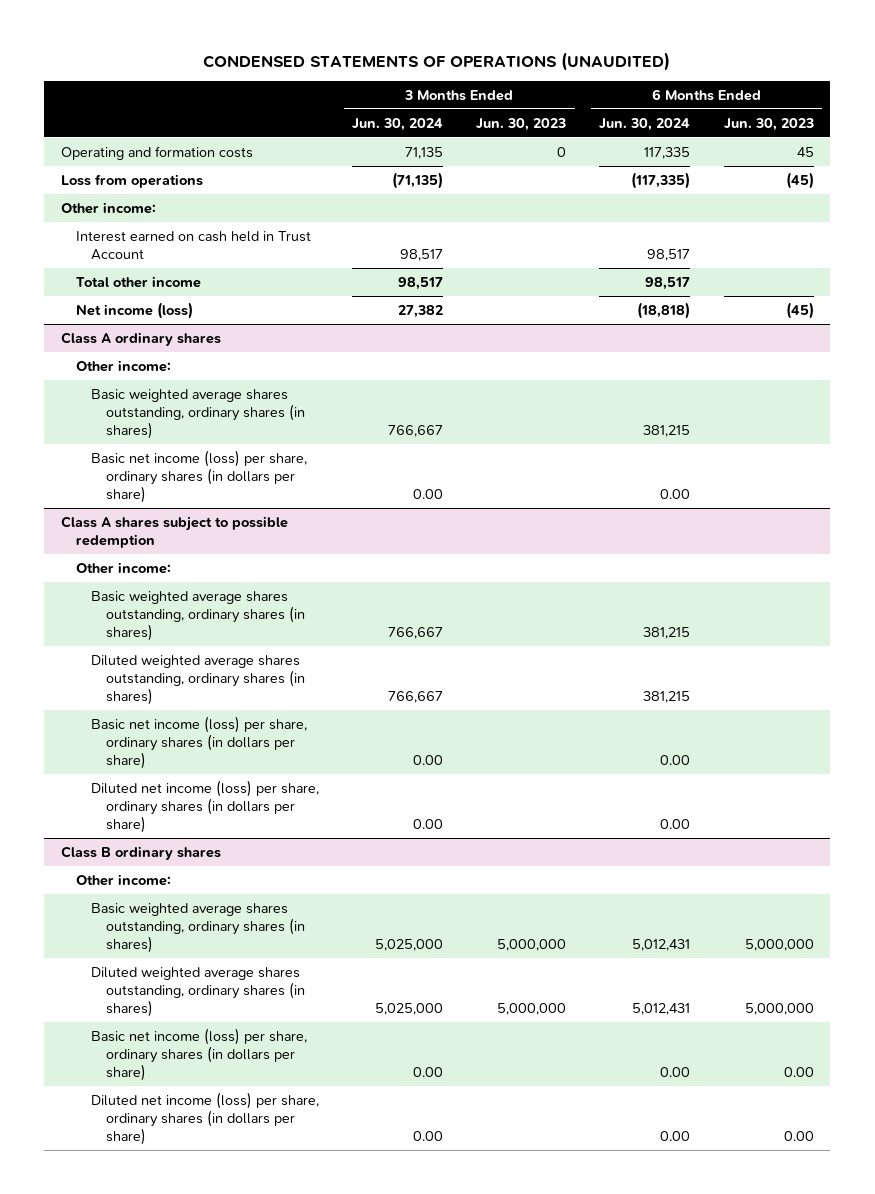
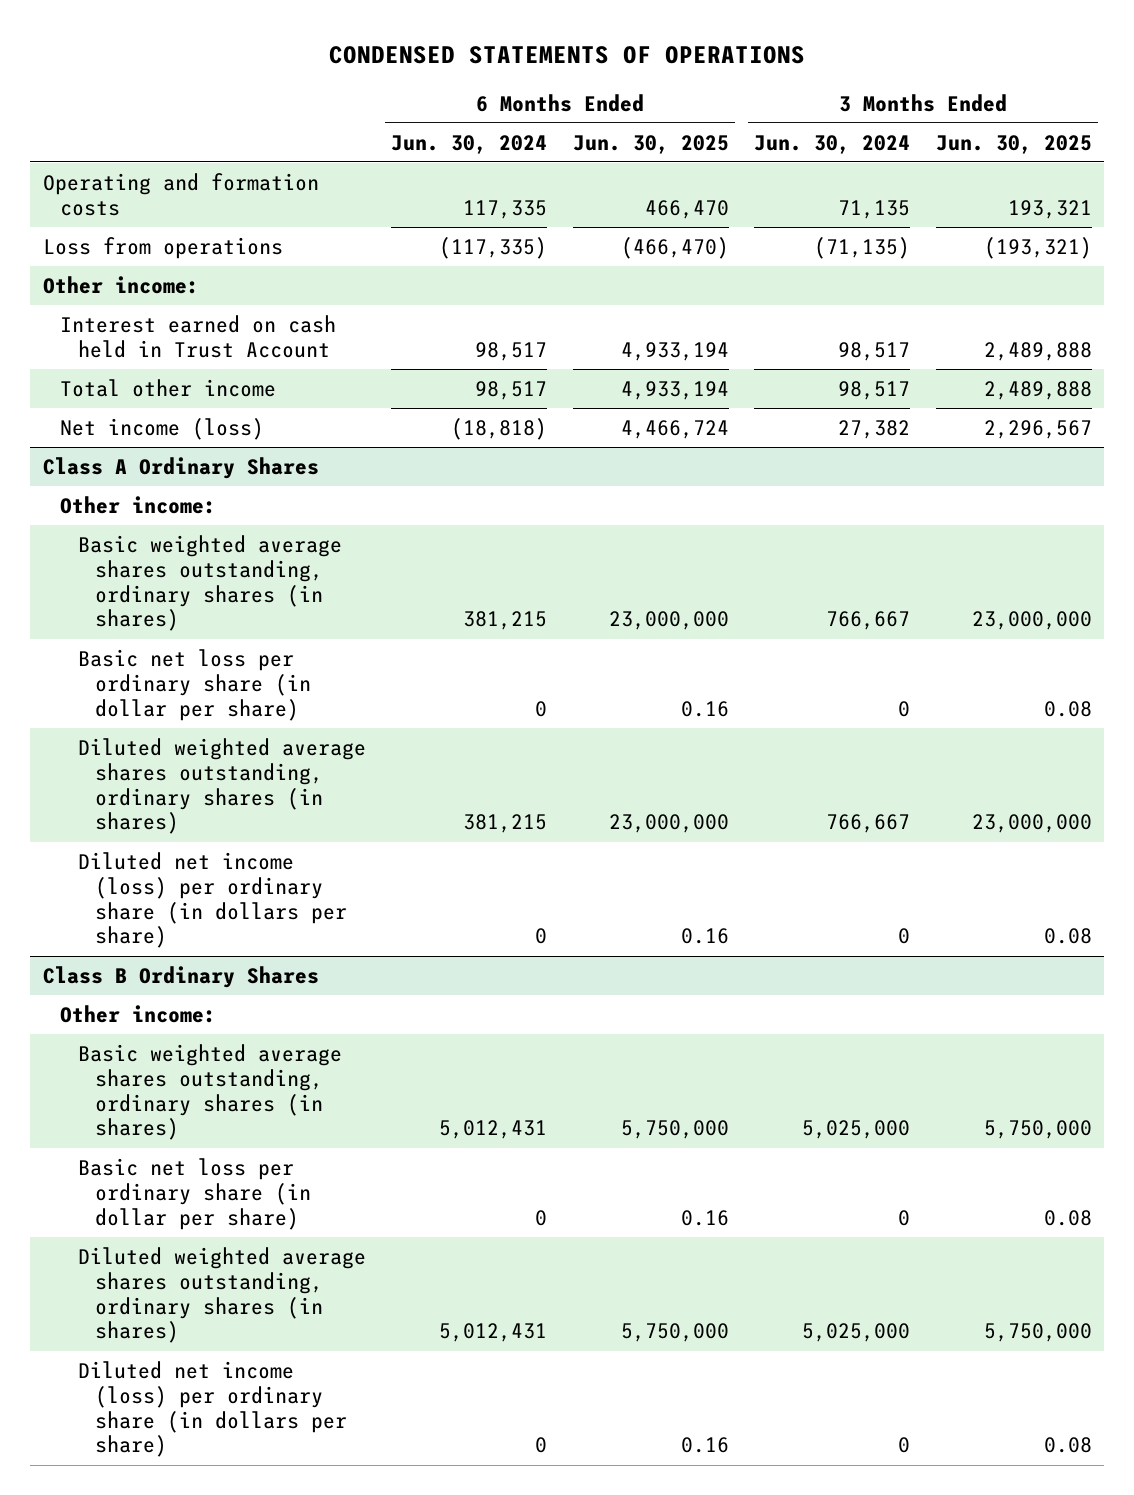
[203,51,671,71] CONDENSED STATEMENTS OF OPERATIONS (UNAUDITED) -> [329,45,806,64] CONDENSED STATEMENTS OF OPERATIONS
[476,117,567,131] Jun. 30, 2023 -> none
[723,117,814,131] Jun. 30, 2023 -> none
none -> [572,134,729,154] Jun. 30, 2025
none -> [935,134,1092,154] Jun. 30, 2025
[75,359,171,372] Other income: -> none
[90,388,305,439] Basic weighted average shares outstanding, ordinary shares (in shares) -> none
[90,449,307,503] Basic net income (loss) per share, ordinary shares (in dollars per share) -> none
[60,515,288,548] Class A shares subject to possible redemption -> none
[60,331,221,346] Class A ordinary shares -> [42,456,319,479] Class A Ordinary Shares
none -> [77,648,311,721] Basic net loss per ordinary share (in dollar per share)
[90,715,307,769] Basic net income (loss) per share, ordinary shares (in dollars per share) -> none
[90,779,319,833] Diluted net income (loss) per share, ordinary shares (in dollars per share) -> [77,851,347,949] Diluted net income (loss) per ordinary share (in dollars per share)
[412,818,443,829] 0.00 -> [898,928,911,945] 0
[660,818,691,829] 0.00 -> [535,928,548,945] 0
[60,845,221,860] Class B ordinary shares -> [42,965,319,988] Class B Ordinary Shares
none -> [77,1157,311,1230] Basic net loss per ordinary share (in dollar per share)
[90,1027,307,1081] Basic net income (loss) per share, ordinary shares (in dollars per share) -> none
[90,1091,319,1145] Diluted net income (loss) per share, ordinary shares (in dollars per share) -> [77,1360,347,1458] Diluted net income (loss) per ordinary share (in dollars per share)
[412,1130,443,1141] 0.00 -> [898,1437,911,1454] 0
[660,1130,691,1141] 0.00 -> [535,1437,548,1454] 0

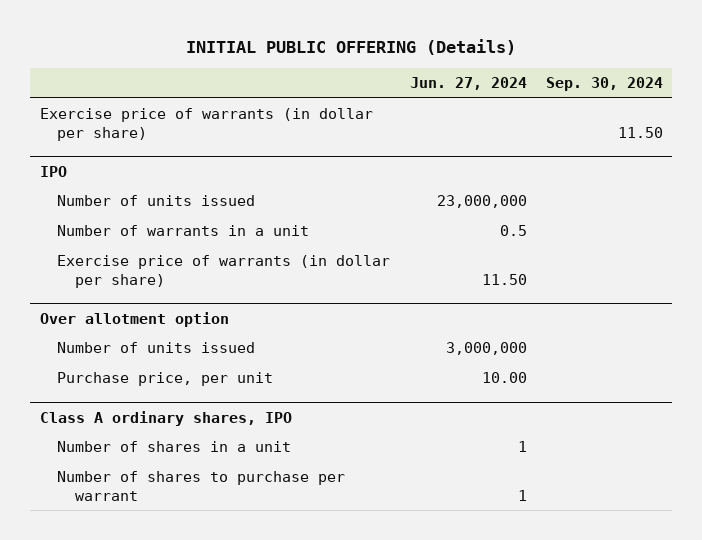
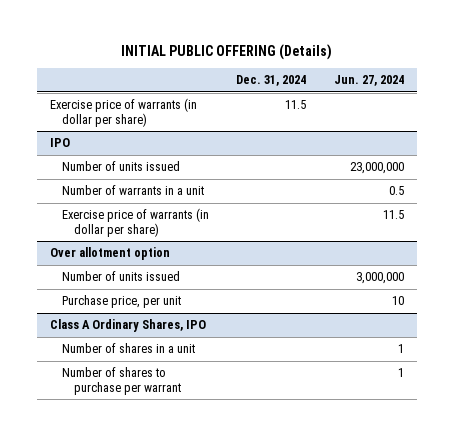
[545,77,663,92] Sep. 30, 2024 -> none
none -> [236,75,307,87] Dec. 31, 2024
[481,273,527,285] 11.50 -> [382,210,404,220] 11.5
[481,372,527,384] 10.00 -> [391,296,404,306] 10
[39,410,292,426] Class A ordinary shares, IPO -> [50,319,207,333] Class A Ordinary Shares, IPO

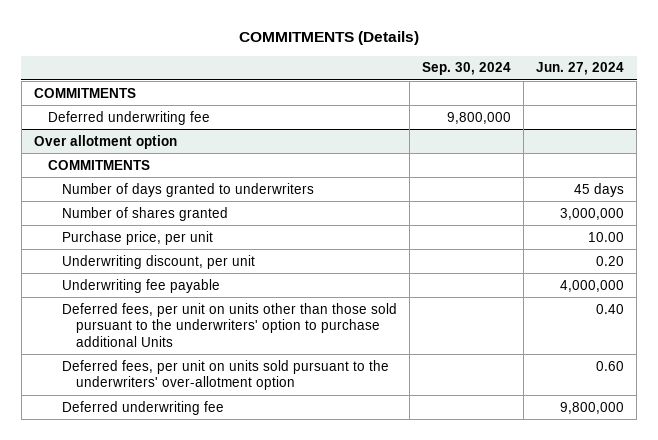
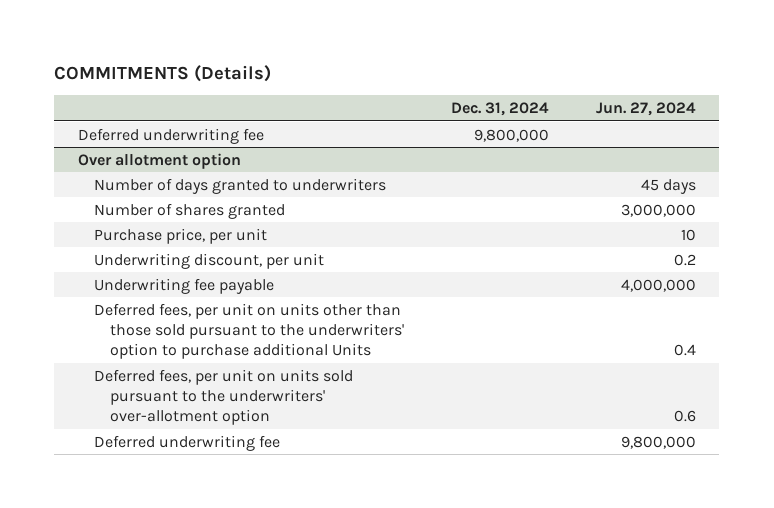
[421,62,511,76] Sep. 30, 2024 -> none
none -> [450,102,549,117] Dec. 31, 2024
[33,87,136,98] COMMITMENTS -> none
[47,159,150,170] COMMITMENTS -> none
[588,231,625,242] 10.00 -> [680,228,696,241] 10
[596,255,625,266] 0.20 -> [673,253,696,266] 0.2
[596,303,625,314] 0.40 -> [673,343,696,356] 0.4
[596,360,625,371] 0.60 -> [673,409,696,422] 0.6

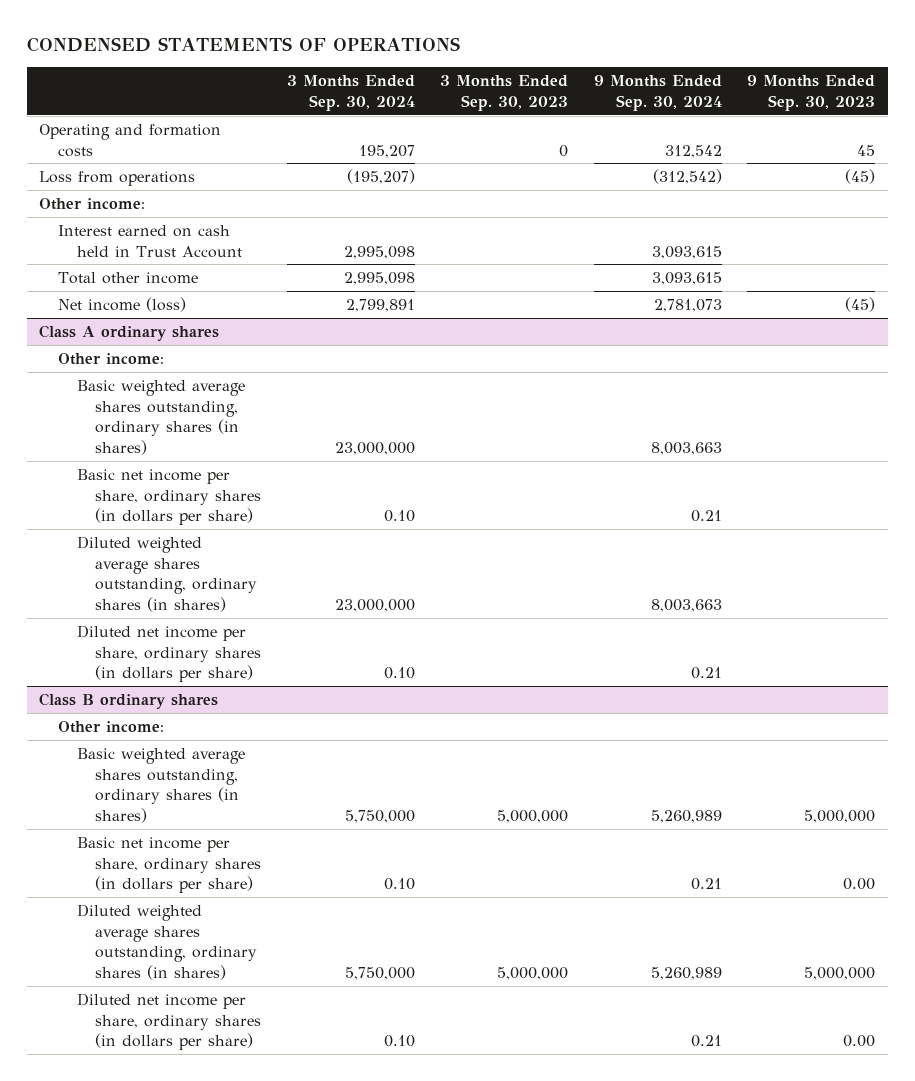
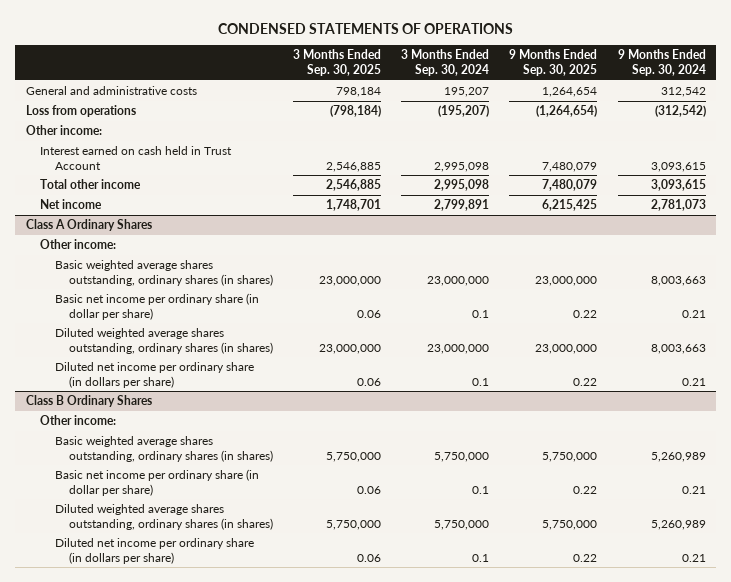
[440,75,569,112] 3 Months Ended Sep. 30, 2023 -> none
[747,75,876,112] 9 Months Ended Sep. 30, 2023 -> none
none -> [293,49,382,76] 3 Months Ended Sep. 30, 2025
none -> [509,49,598,76] 9 Months Ended Sep. 30, 2025
[39,123,222,157] Operating and formation costs -> [25,86,197,96] General and administrative costs
[57,296,186,312] Net income (loss) -> [40,199,103,210] Net income
[39,324,220,341] Class A ordinary shares -> [25,219,152,232] Class A Ordinary Shares
[76,468,262,526] Basic net income per share, ordinary shares (in dollars per share) -> [54,293,259,320] Basic net income per ordinary share (in dollar per share)
[383,510,415,523] 0.10 -> [472,309,490,318] 0.1
[76,624,262,683] Diluted net income per share, ordinary shares (in dollars per share) -> [54,362,254,388] Diluted net income per ordinary share (in dollars per share)
[383,667,415,680] 0.10 -> [472,377,490,386] 0.1
[39,692,219,709] Class B ordinary shares -> [25,395,152,408] Class B Ordinary Shares
[76,836,262,894] Basic net income per share, ordinary shares (in dollars per share) -> [54,469,259,496] Basic net income per ordinary share (in dollar per share)
[383,878,415,891] 0.10 -> [472,485,490,494] 0.1
[76,992,262,1051] Diluted net income per share, ordinary shares (in dollars per share) -> [54,538,254,564] Diluted net income per ordinary share (in dollars per share)
[383,1035,415,1048] 0.10 -> [472,553,490,562] 0.1

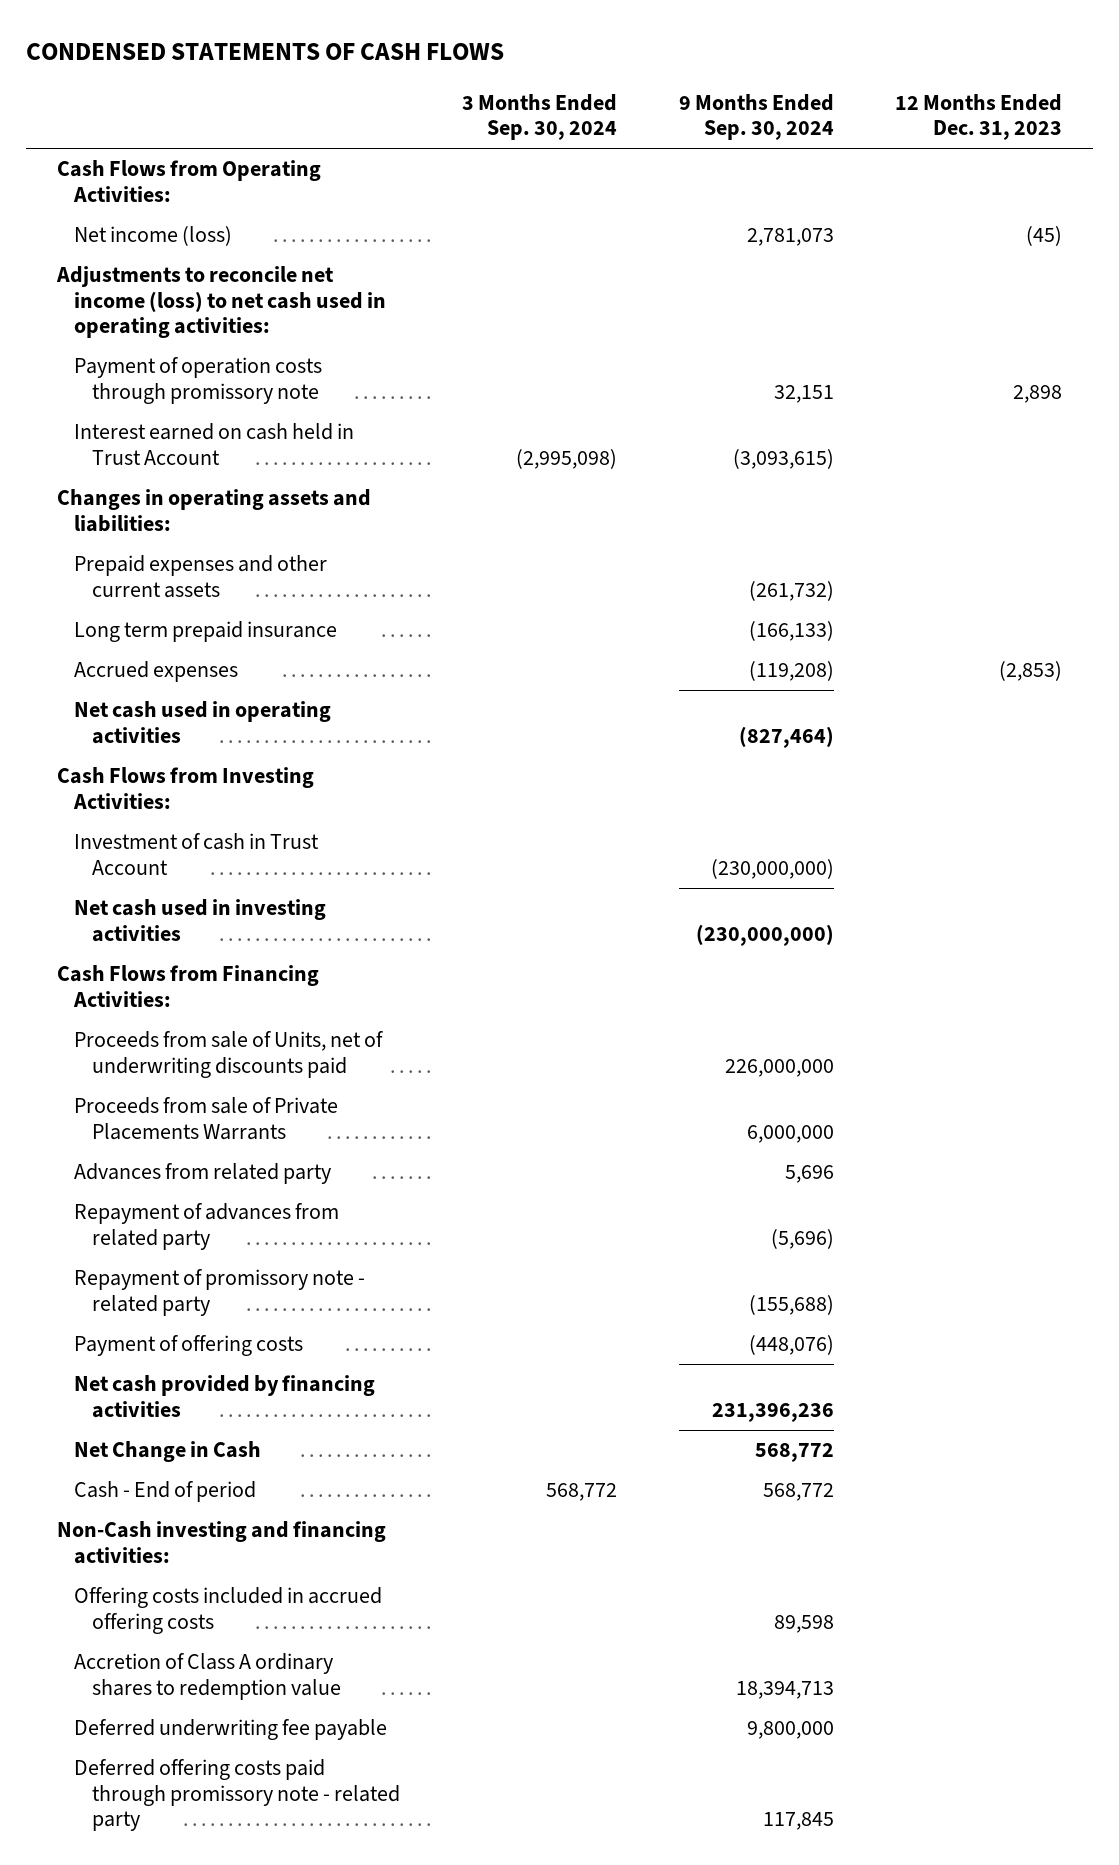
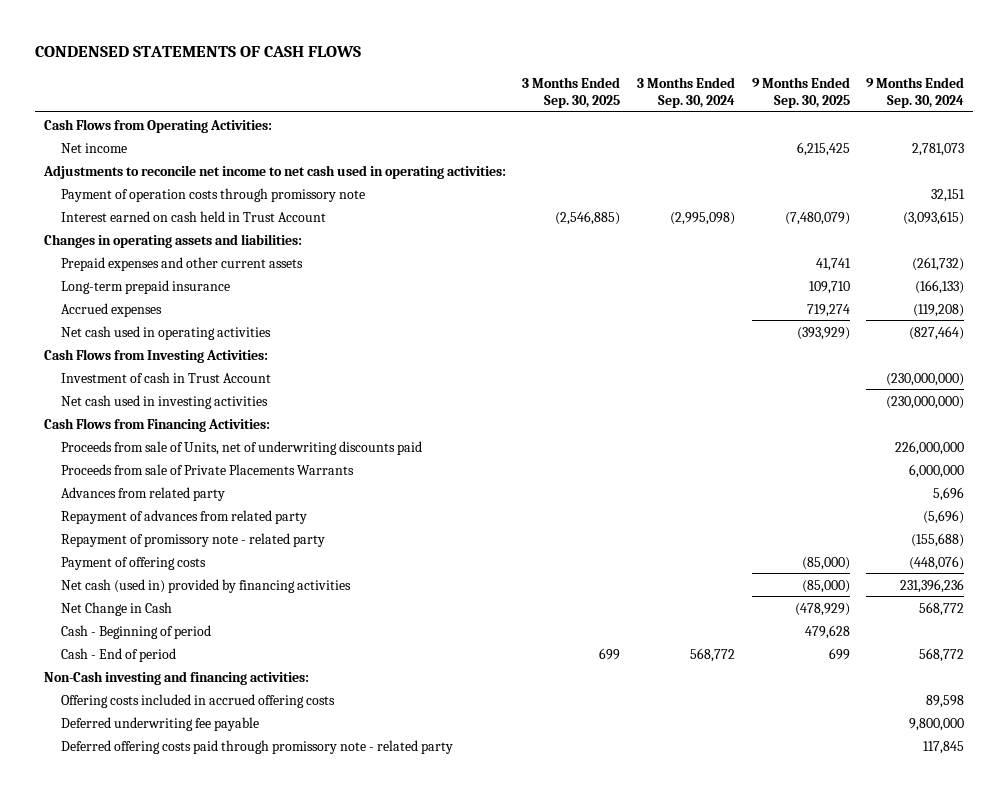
[895,93,1063,141] 12 Months Ended Dec. 31, 2023 -> none
none -> [522,77,621,108] 3 Months Ended Sep. 30, 2025
none -> [751,77,850,108] 9 Months Ended Sep. 30, 2025
[74,226,233,247] Net income (loss) -> [60,142,127,153] Net income
[55,266,387,339] Adjustments to reconcile net income (loss) to net cash used in operating activities: -> [42,164,506,179] Adjustments to reconcile net income to net cash used in operating activities:
[74,621,338,643] Long term prepaid insurance -> [60,279,230,294] Long-term prepaid insurance
[74,1375,376,1418] Net cash provided by financing activities -> [60,578,351,593] Net cash (used in) provided by financing activities
none -> [60,624,211,639] Cash - Beginning of period
[74,1653,341,1700] Accretion of Class A ordinary shares to redemption value -> none

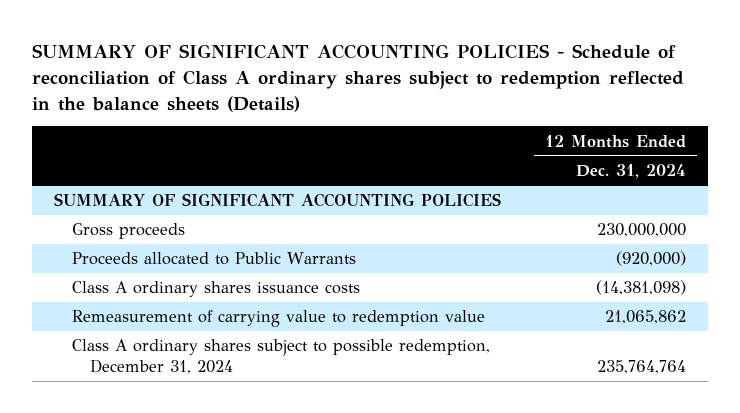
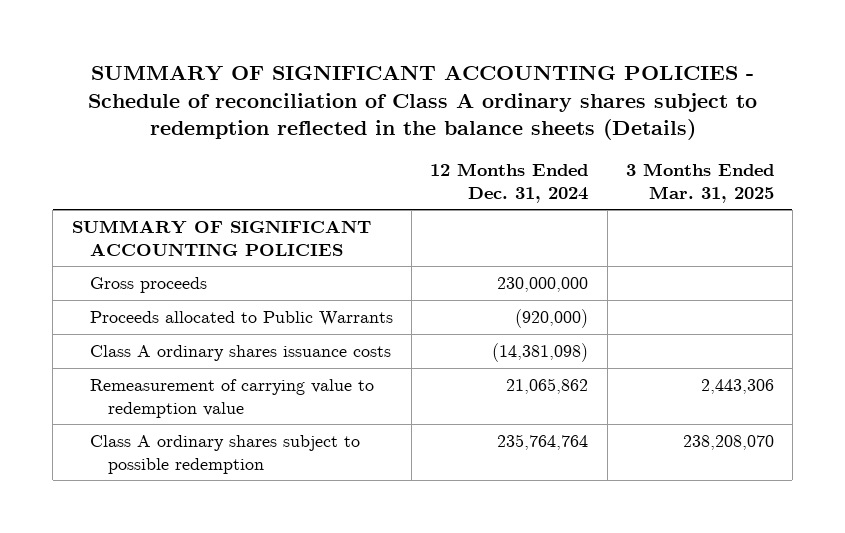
none -> [625,162,774,203] 3 Months Ended Mar. 31, 2025
[72,339,491,375] Class A ordinary shares subject to possible redemption, December 31, 2024 -> [90,434,361,474] Class A ordinary shares subject to possible redemption

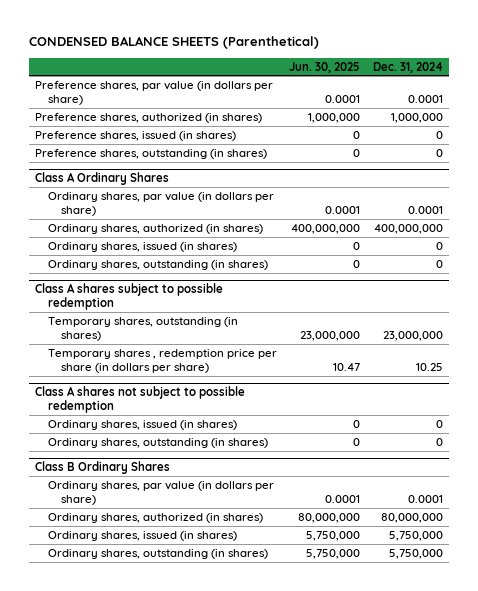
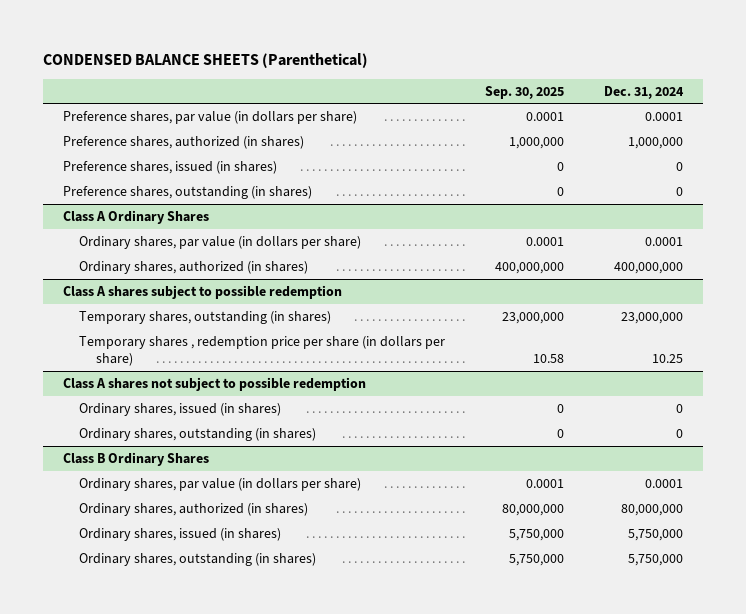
[289,61,361,73] Jun. 30, 2025 -> none
none -> [485,85,565,99] Sep. 30, 2025
[47,241,237,252] Ordinary shares, issued (in shares) -> none
[47,259,268,270] Ordinary shares, outstanding (in shares) -> none

